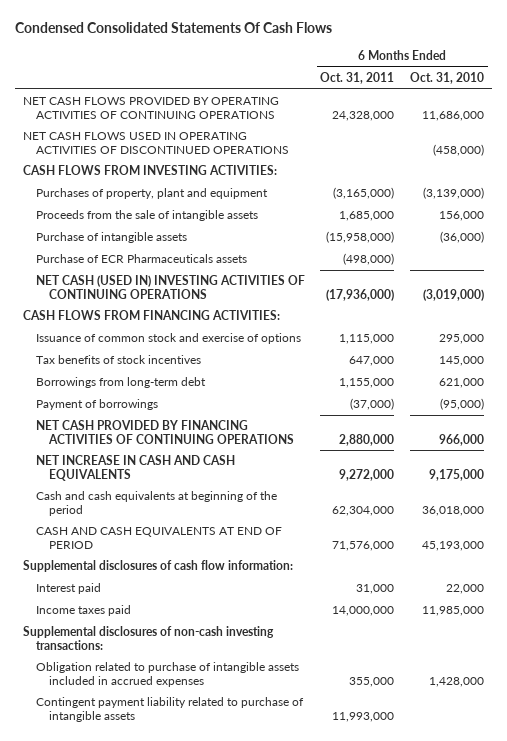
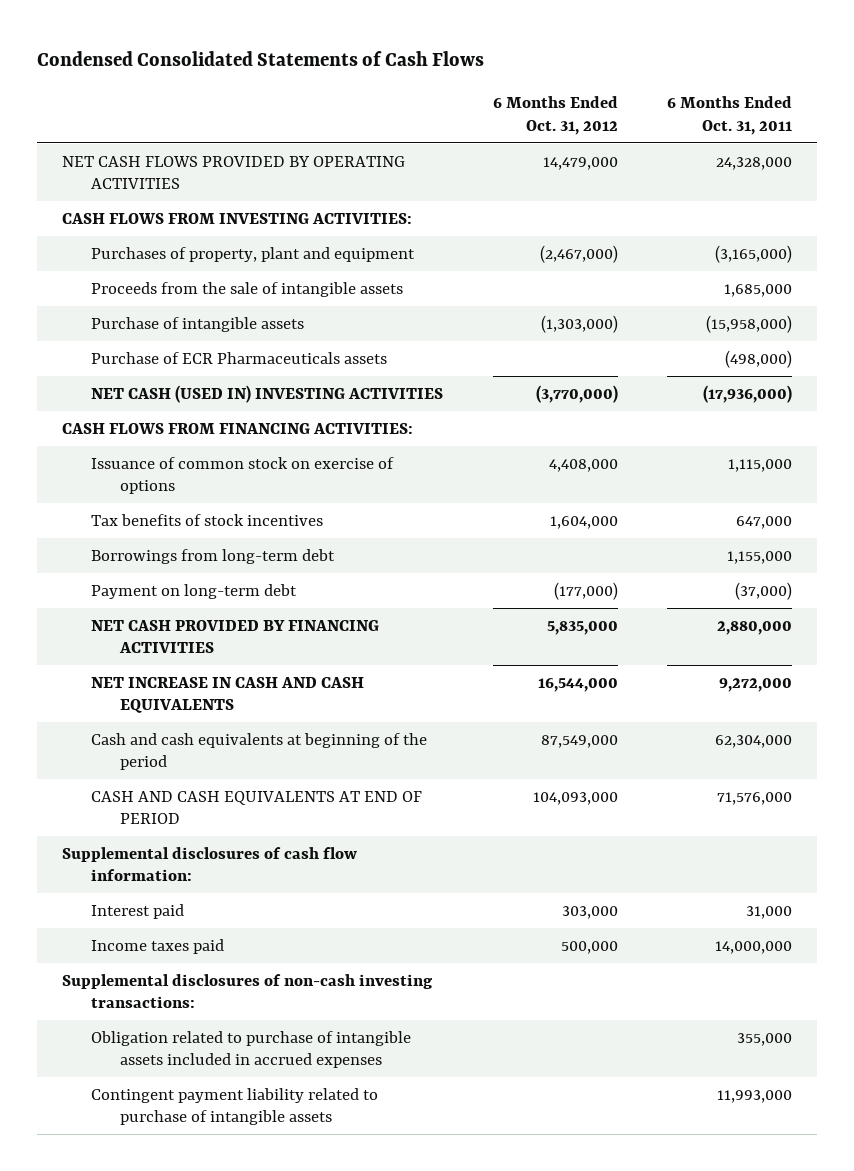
[15,22,333,34] Condensed Consolidated Statements Of Cash Flows -> [36,51,484,67] Condensed Consolidated Statements of Cash Flows
[409,71,484,84] Oct. 31, 2010 -> none
none -> [492,96,618,135] 6 Months Ended Oct. 31, 2012
[22,132,289,154] NET CASH FLOWS USED IN OPERATING ACTIVITIES OF DISCONTINUED OPERATIONS -> none
[22,97,279,119] NET CASH FLOWS PROVIDED BY OPERATING ACTIVITIES OF CONTINUING OPERATIONS -> [61,155,405,190] NET CASH FLOWS PROVIDED BY OPERATING ACTIVITIES
[35,275,305,299] NET CASH (USED IN) INVESTING ACTIVITIES OF CONTINUING OPERATIONS -> [91,384,444,403] NET CASH (USED IN) INVESTING ACTIVITIES
[35,333,301,345] Issuance of common stock and exercise of options -> [91,456,395,495] Issuance of common stock on exercise of options
[35,399,158,411] Payment of borrowings -> none
none -> [91,583,298,599] Payment on long-term debt
[35,420,295,444] NET CASH PROVIDED BY FINANCING ACTIVITIES OF CONTINUING OPERATIONS -> [91,619,380,654] NET CASH PROVIDED BY FINANCING ACTIVITIES

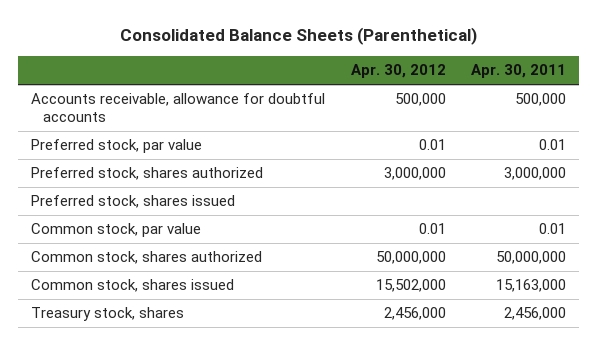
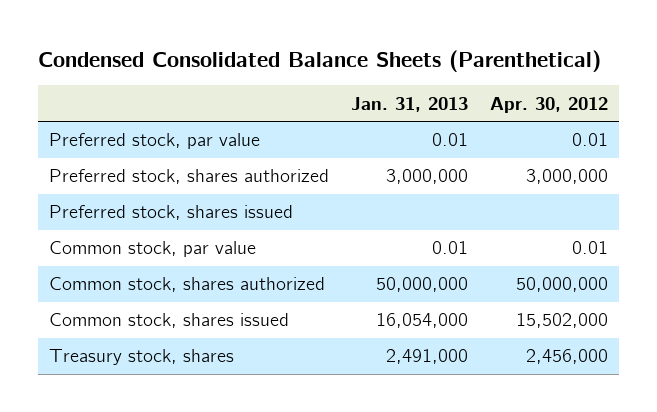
[119,27,477,46] Consolidated Balance Sheets (Parenthetical) -> [37,49,601,72] Condensed Consolidated Balance Sheets (Parenthetical)
[471,64,567,79] Apr. 30, 2011 -> none
none -> [350,96,468,112] Jan. 31, 2013
[30,93,325,123] Accounts receivable, allowance for doubtful accounts -> none

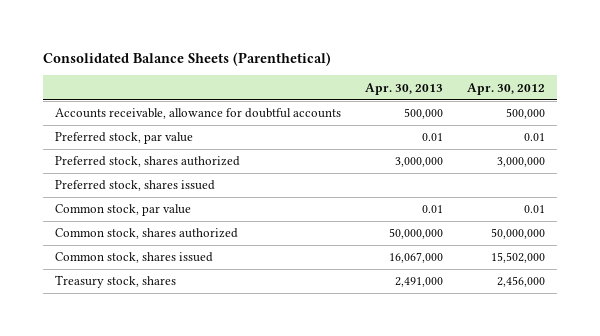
[37,49,601,72] Condensed Consolidated Balance Sheets (Parenthetical) -> [42,51,331,66] Consolidated Balance Sheets (Parenthetical)
[350,96,468,112] Jan. 31, 2013 -> none
none -> [365,82,444,95] Apr. 30, 2013
none -> [54,108,341,120] Accounts receivable, allowance for doubtful accounts

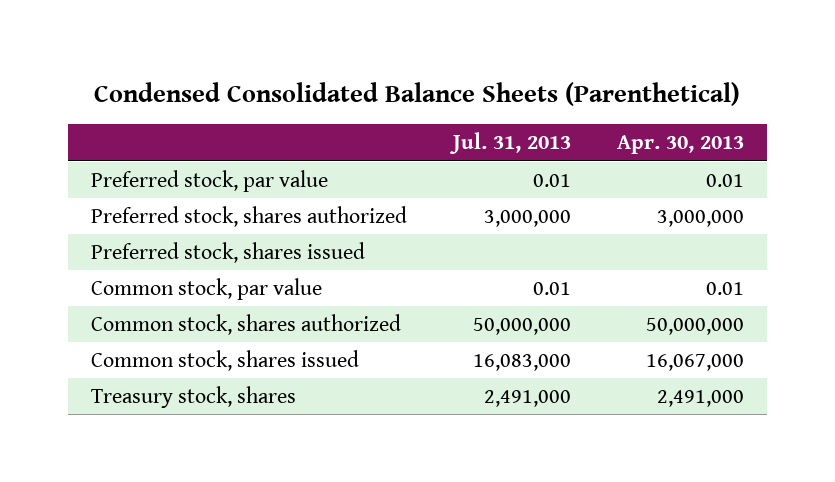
[42,51,331,66] Consolidated Balance Sheets (Parenthetical) -> [94,81,741,106] Condensed Consolidated Balance Sheets (Parenthetical)
[467,82,546,95] Apr. 30, 2012 -> none
none -> [448,132,571,155] Jul. 31, 2013
[54,108,341,120] Accounts receivable, allowance for doubtful accounts -> none

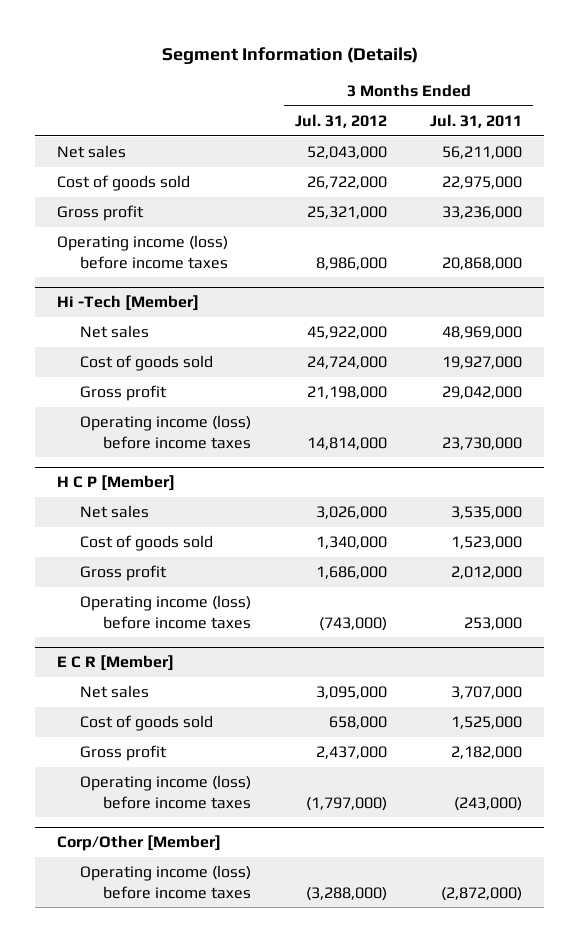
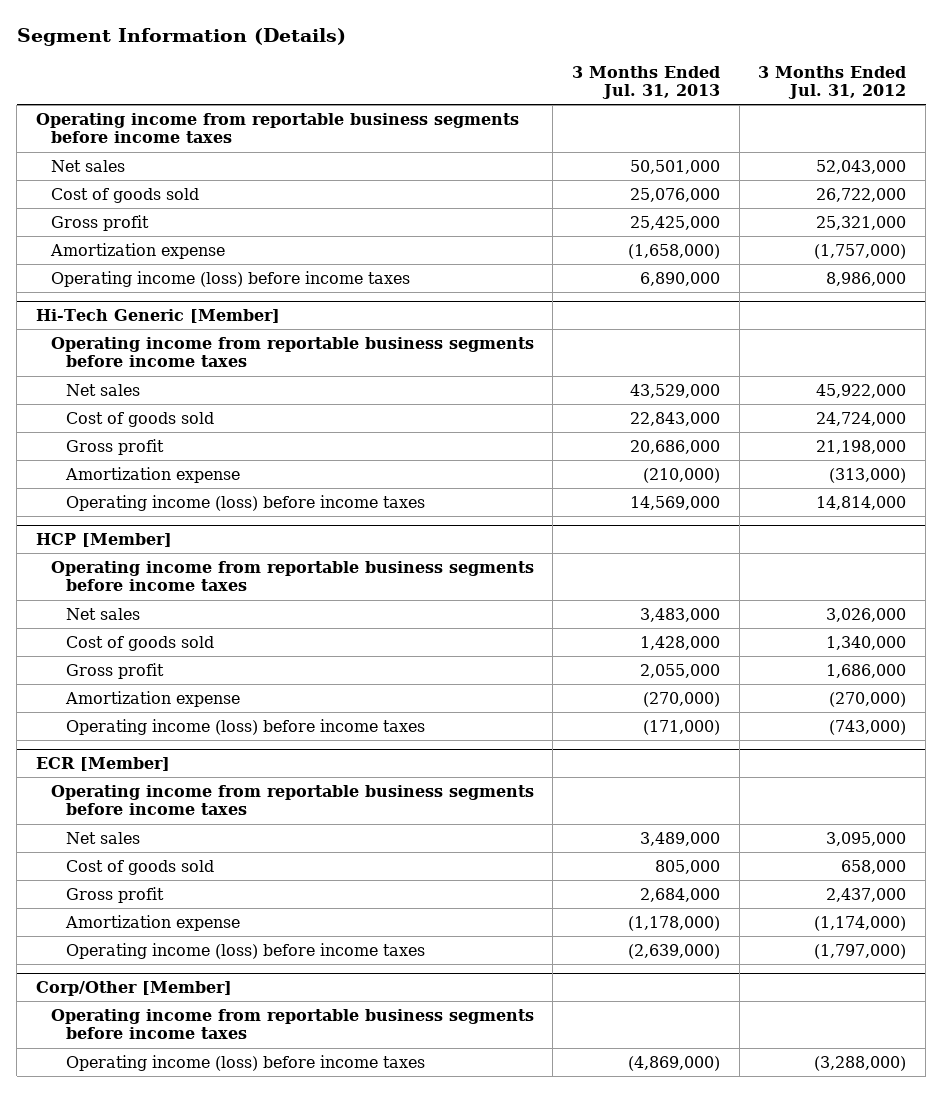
[430,113,523,128] Jul. 31, 2011 -> none
none -> [572,65,721,100] 3 Months Ended Jul. 31, 2013
none -> [35,112,519,144] Operating income from reportable business segments before income taxes
none -> [49,242,225,259] Amortization expense
[57,295,200,312] Hi -Tech [Member] -> [35,309,280,324] Hi-Tech Generic [Member]
none -> [50,336,534,368] Operating income from reportable business segments before income taxes
none -> [64,466,240,483] Amortization expense
[57,475,176,492] H C P [Member] -> none
none -> [35,533,172,548] HCP [Member]
none -> [50,560,534,592] Operating income from reportable business segments before income taxes
none -> [64,690,240,707] Amortization expense
[57,655,175,672] E C R [Member] -> none
none -> [35,757,170,772] ECR [Member]
none -> [50,784,534,816] Operating income from reportable business segments before income taxes
none -> [64,914,240,931] Amortization expense
none -> [50,1008,534,1040] Operating income from reportable business segments before income taxes

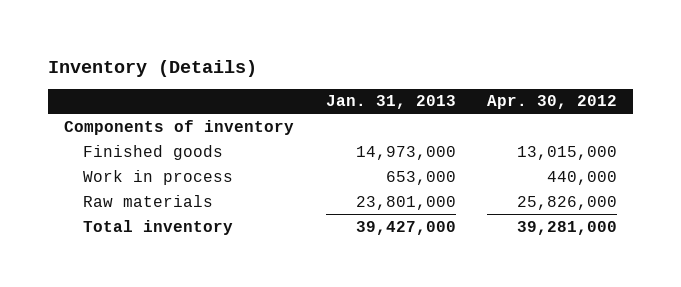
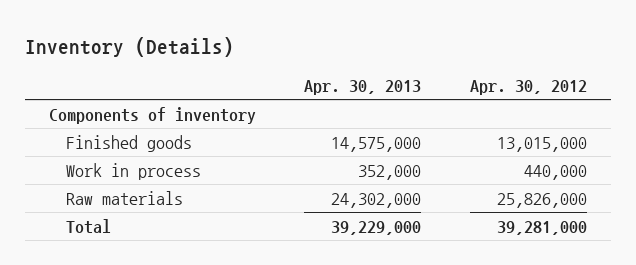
[325,95,456,110] Jan. 31, 2013 -> none
none -> [304,79,422,95] Apr. 30, 2013
[82,219,233,235] Total inventory -> [66,218,112,234] Total

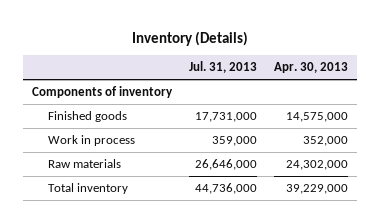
[469,79,587,95] Apr. 30, 2012 -> none
none -> [189,61,258,74] Jul. 31, 2013
[66,218,112,234] Total -> [47,183,128,195] Total inventory

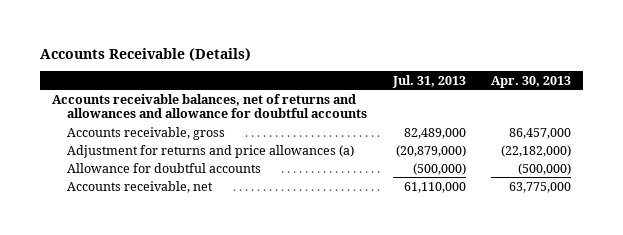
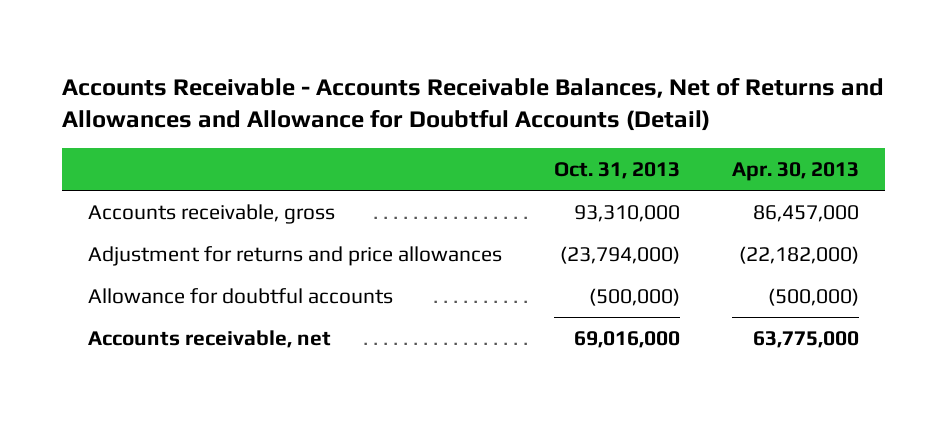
[39,47,251,61] Accounts Receivable (Details) -> [62,76,885,132] Accounts Receivable - Accounts Receivable Balances, Net of Returns and Allowances and Allowance for Doubtful Accounts (Detail)
[391,74,466,88] Jul. 31, 2013 -> none
none -> [553,162,680,180] Oct. 31, 2013
[52,93,368,119] Accounts receivable balances, net of returns and allowances and allowance for doubtful accounts -> none
[67,144,355,158] Adjustment for returns and price allowances (a) -> [88,245,503,266] Adjustment for returns and price allowances

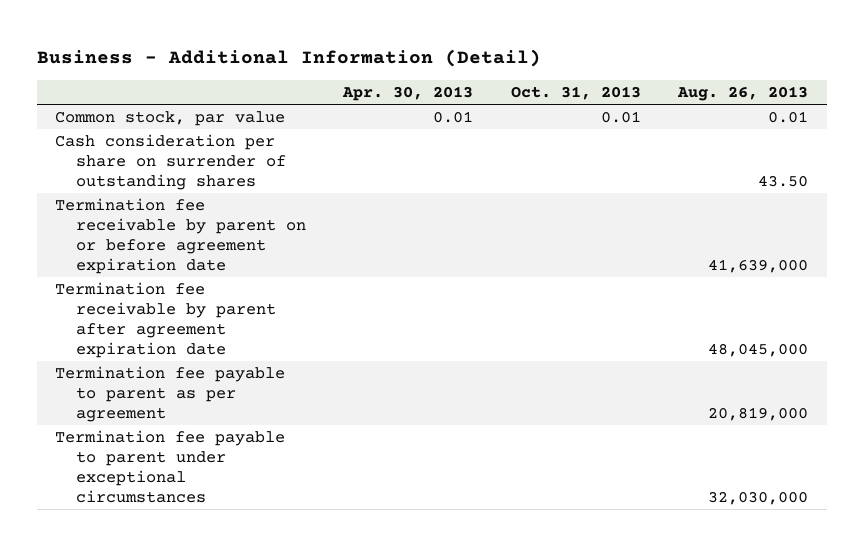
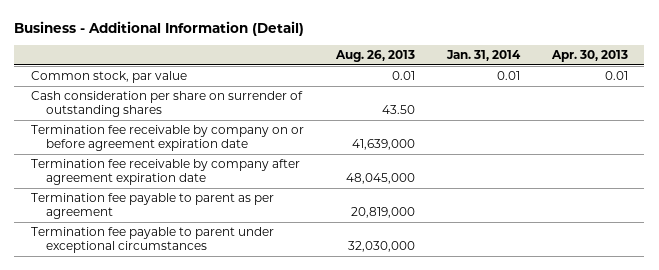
[510,86,641,101] Oct. 31, 2013 -> none
none -> [446,50,522,62] Jan. 31, 2014
[55,198,306,274] Termination fee receivable by parent on or before agreement expiration date -> [30,125,304,151] Termination fee receivable by company on or before agreement expiration date
[55,282,276,358] Termination fee receivable by parent after agreement expiration date -> [30,159,300,185] Termination fee receivable by company after agreement expiration date

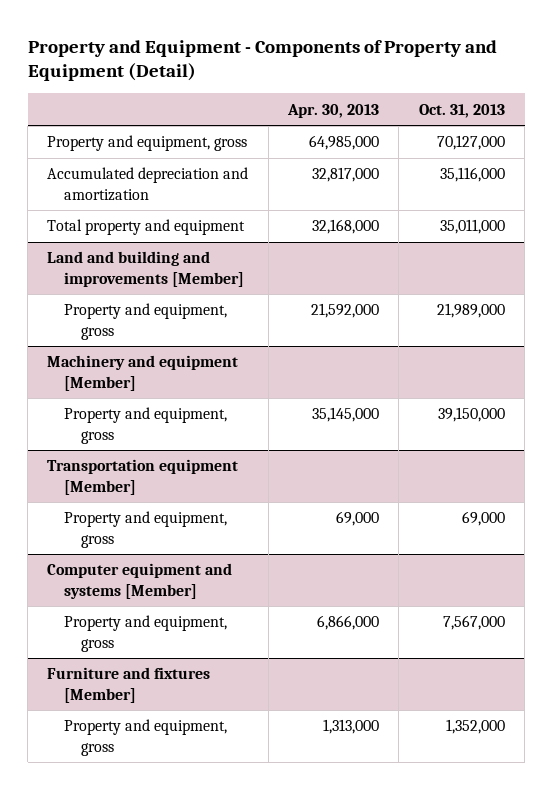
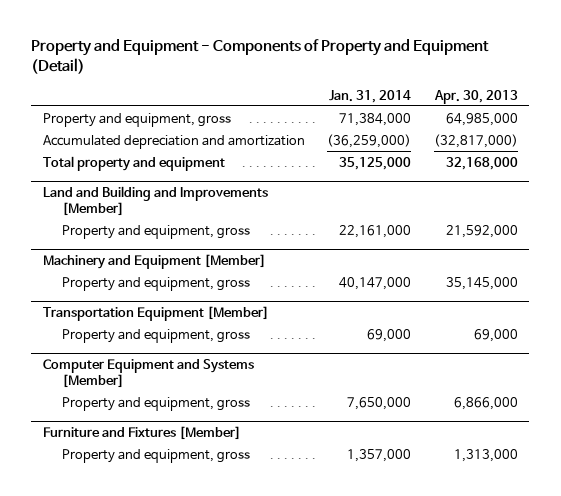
[418,103,505,118] Oct. 31, 2013 -> none
none -> [329,89,412,103] Jan. 31, 2014
[312,167,380,183] 32,817,000 -> [433,133,518,148] (32,817,000)
[47,251,245,287] Land and building and improvements [Member] -> [42,185,268,216] Land and Building and Improvements [Member]
[47,355,239,391] Machinery and equipment [Member] -> [42,253,266,269] Machinery and Equipment [Member]
[47,459,239,495] Transportation equipment [Member] -> [42,305,269,321] Transportation Equipment [Member]
[47,563,233,599] Computer equipment and systems [Member] -> [42,358,254,388] Computer Equipment and Systems [Member]
[47,667,211,703] Furniture and fixtures [Member] -> [42,425,241,440] Furniture and Fixtures [Member]

